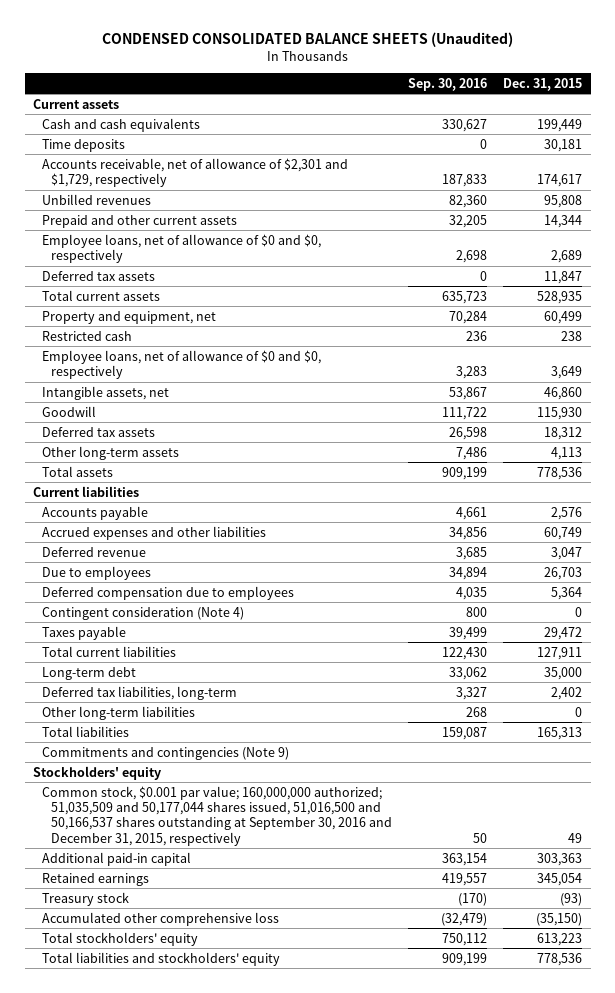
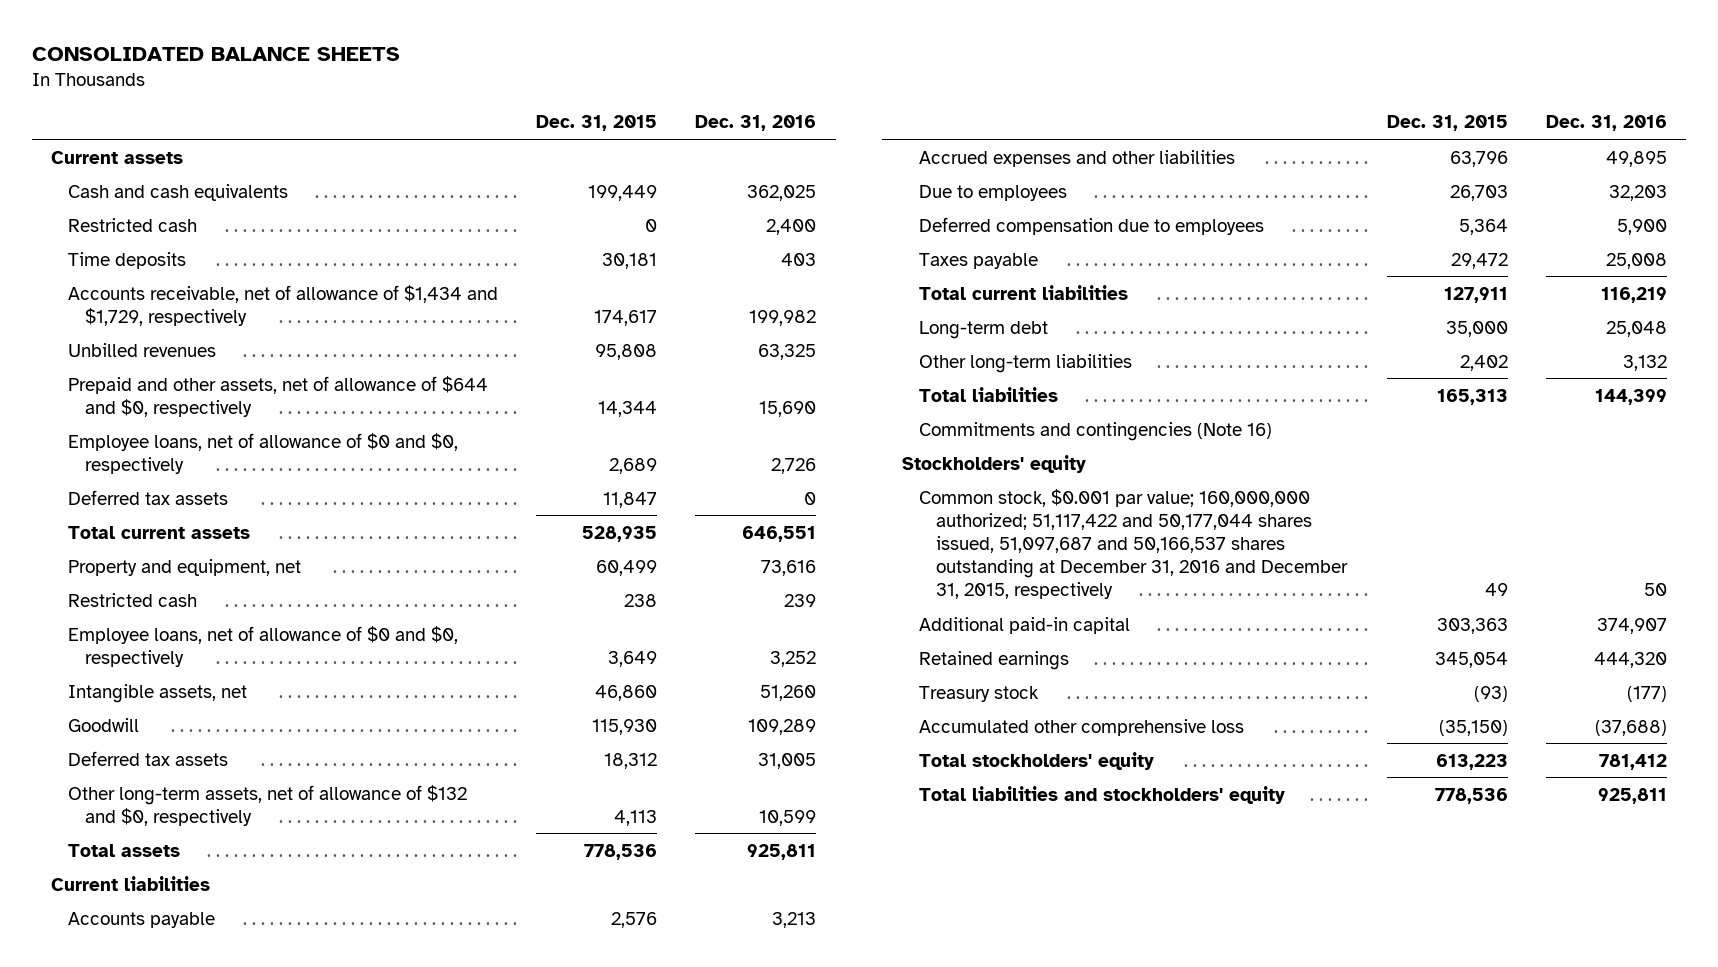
[101,31,513,47] CONDENSED CONSOLIDATED BALANCE SHEETS (Unaudited) -> [31,46,400,61] CONSOLIDATED BALANCE SHEETS
[408,77,488,91] Sep. 30, 2016 -> none
none -> [695,115,817,132] Dec. 31, 2016
none -> [67,217,197,232] Restricted cash
[41,157,348,187] Accounts receivable, net of allowance of $2,301 and $1,729, respectively -> [67,284,498,326] Accounts receivable, net of allowance of $1,434 and $1,729, respectively
[41,214,237,228] Prepaid and other current assets -> [67,375,488,417] Prepaid and other assets, net of allowance of $644 and $0, respectively
[41,445,179,460] Other long-term assets -> [67,784,467,826] Other long-term assets, net of allowance of $132 and $0, respectively
[41,546,146,557] Deferred revenue -> none
[544,526,583,540] 60,749 -> [1449,150,1508,167] 63,796
[41,606,244,620] Contingent consideration (Note 4) -> none
[41,685,237,700] Deferred tax liabilities, long-term -> none
[575,706,583,717] 0 -> [1459,354,1508,371] 2,402
[41,746,289,760] Commitments and contingencies (Note 9) -> [918,421,1272,441] Commitments and contingencies (Note 16)
[41,785,392,846] Common stock, $0.001 par value; 160,000,000 authorized; 51,035,509 and 50,177,044 shares issued, 51,016,500 and 50,166,537 shares outstanding at September 30, 2016 and December 31, 2015, respectively -> [918,488,1348,599] Common stock, $0.001 par value; 160,000,000 authorized; 51,117,422 and 50,177,044 shares issued, 51,097,687 and 50,166,537 shares outstanding at December 31, 2016 and December 31, 2015, respectively

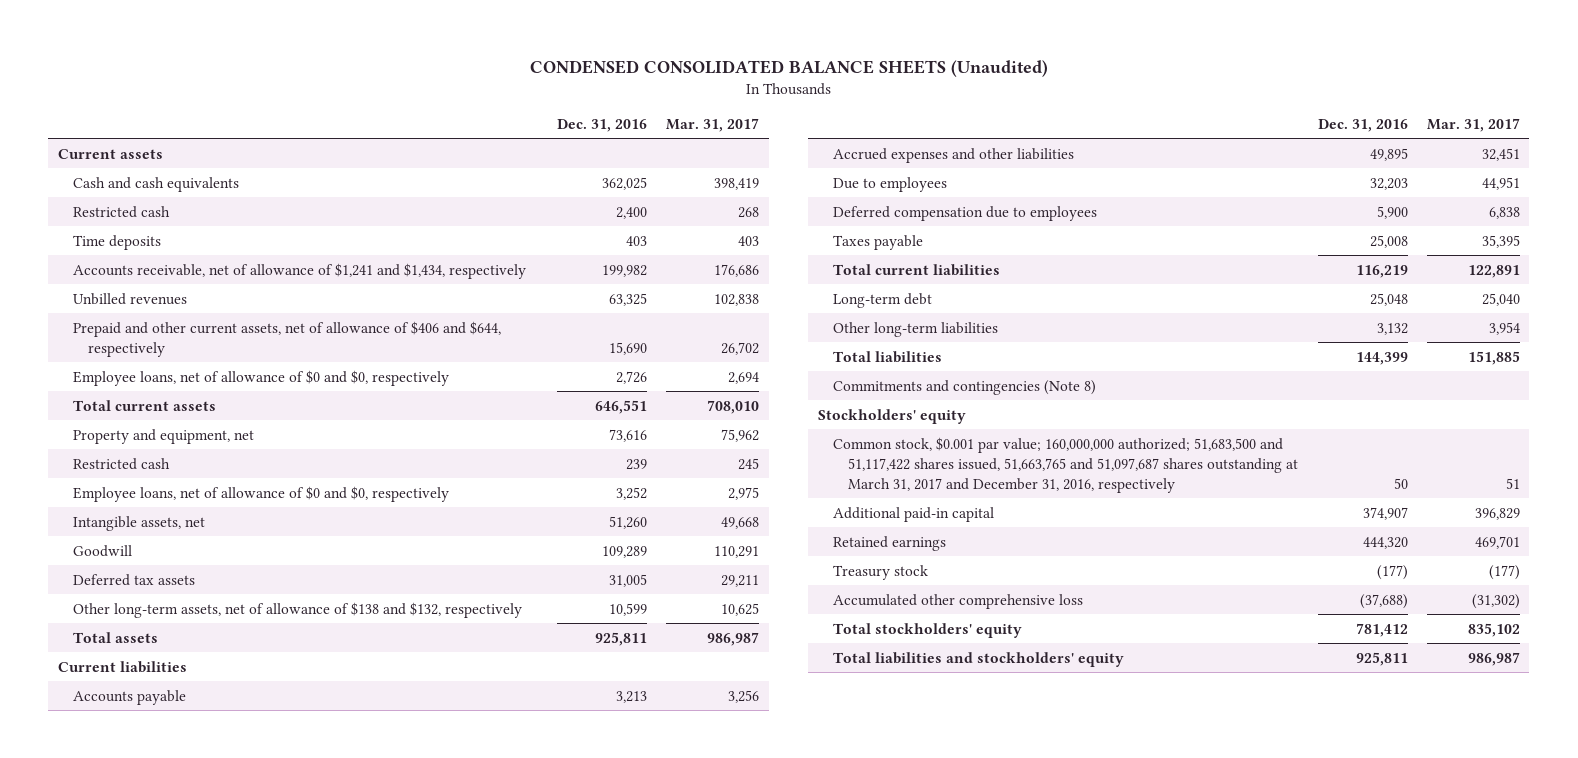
[31,46,400,61] CONSOLIDATED BALANCE SHEETS -> [529,59,1048,77] CONDENSED CONSOLIDATED BALANCE SHEETS (Unaudited)
[536,115,658,132] Dec. 31, 2015 -> none
none -> [666,118,760,133] Mar. 31, 2017
[67,284,498,326] Accounts receivable, net of allowance of $1,434 and $1,729, respectively -> [72,262,526,279] Accounts receivable, net of allowance of $1,241 and $1,434, respectively
[67,375,488,417] Prepaid and other assets, net of allowance of $644 and $0, respectively -> [72,320,501,357] Prepaid and other current assets, net of allowance of $406 and $644, respectively
[67,489,228,505] Deferred tax assets -> none
[67,784,467,826] Other long-term assets, net of allowance of $132 and $0, respectively -> [72,601,522,618] Other long-term assets, net of allowance of $138 and $132, respectively
[918,421,1272,441] Commitments and contingencies (Note 16) -> [833,379,1097,395] Commitments and contingencies (Note 8)
[918,488,1348,599] Common stock, $0.001 par value; 160,000,000 authorized; 51,117,422 and 50,177,044 shares issued, 51,097,687 and 50,166,537 shares outstanding at December 31, 2016 and December 31, 2015, respectively -> [833,436,1299,494] Common stock, $0.001 par value; 160,000,000 authorized; 51,683,500 and 51,117,422 shares issued, 51,663,765 and 51,097,687 shares outstanding at March 31, 2017 and December 31, 2016, respectively

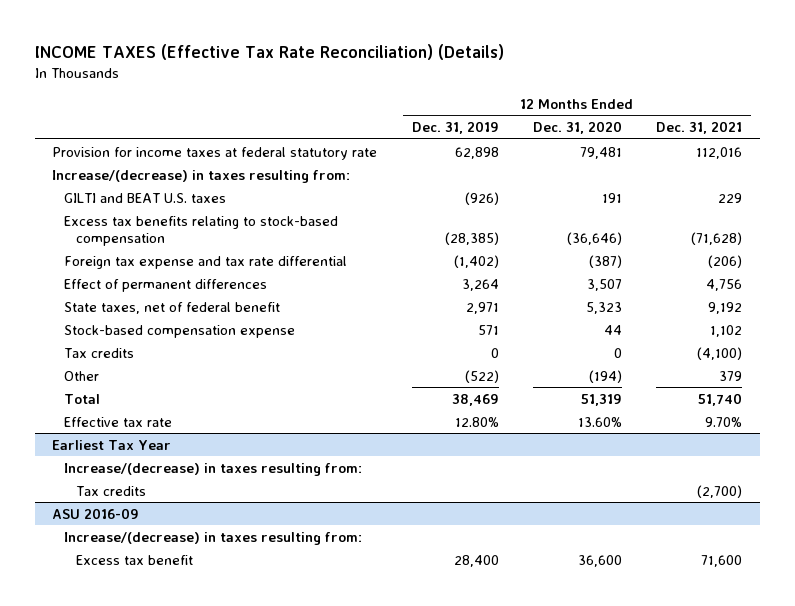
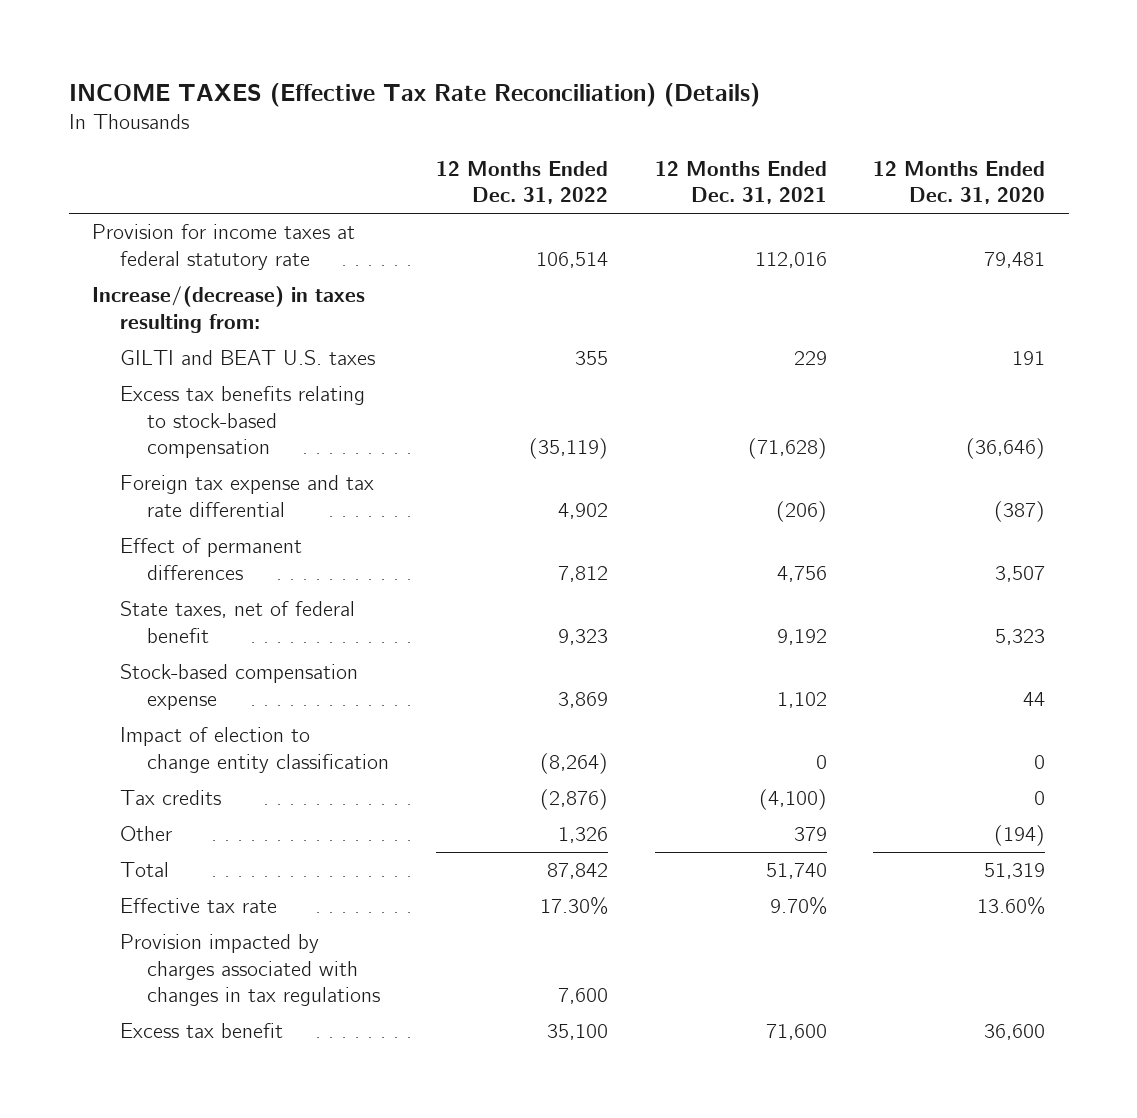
[411,121,499,135] Dec. 31, 2019 -> none
none -> [435,160,608,205] 12 Months Ended Dec. 31, 2022
none -> [119,727,390,773] Impact of election to change entity classification
[52,439,172,450] Earliest Tax Year -> none
[64,462,363,476] Increase/(decrease) in taxes resulting from: -> none
[76,485,147,496] Tax credits -> none
[52,507,140,519] ASU 2016-09 -> none
[64,531,363,545] Increase/(decrease) in taxes resulting from: -> none
none -> [119,934,381,1007] Provision impacted by charges associated with changes in tax regulations

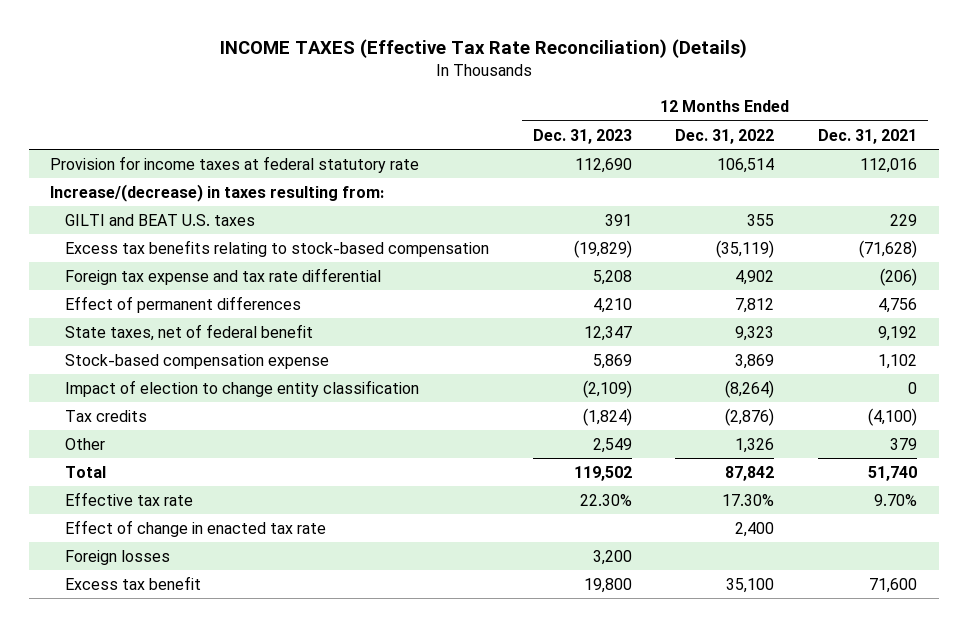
[873,160,1046,205] 12 Months Ended Dec. 31, 2020 -> none
none -> [532,128,632,144] Dec. 31, 2023
[119,934,381,1007] Provision impacted by charges associated with changes in tax regulations -> none
none -> [65,519,327,537] Effect of change in enacted tax rate
none -> [65,549,171,565] Foreign losses

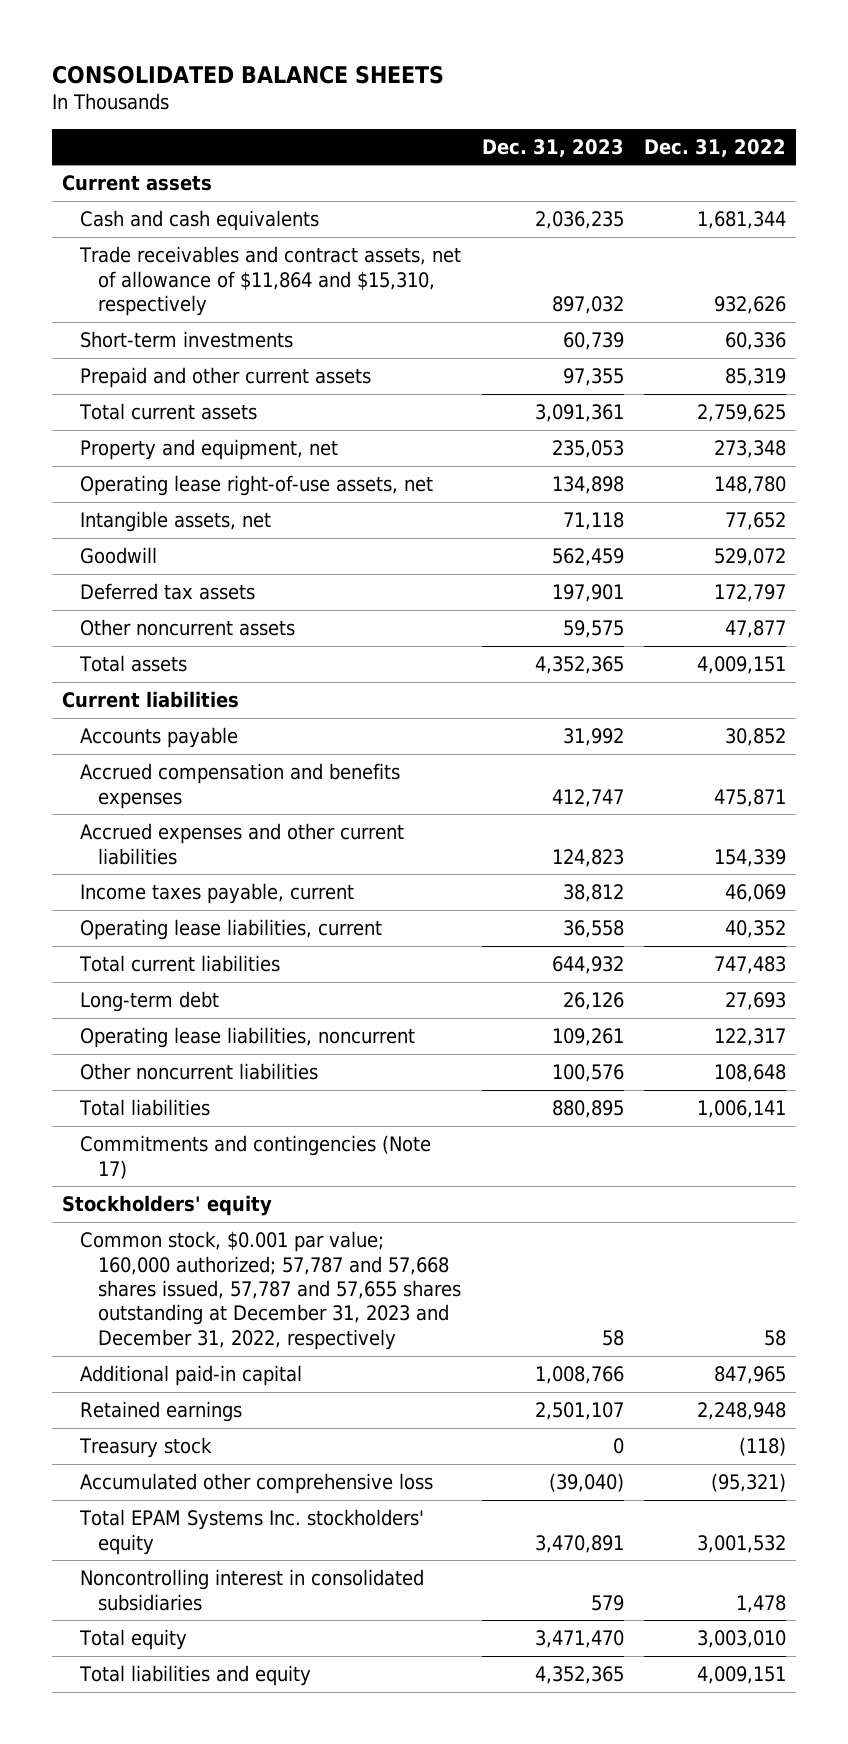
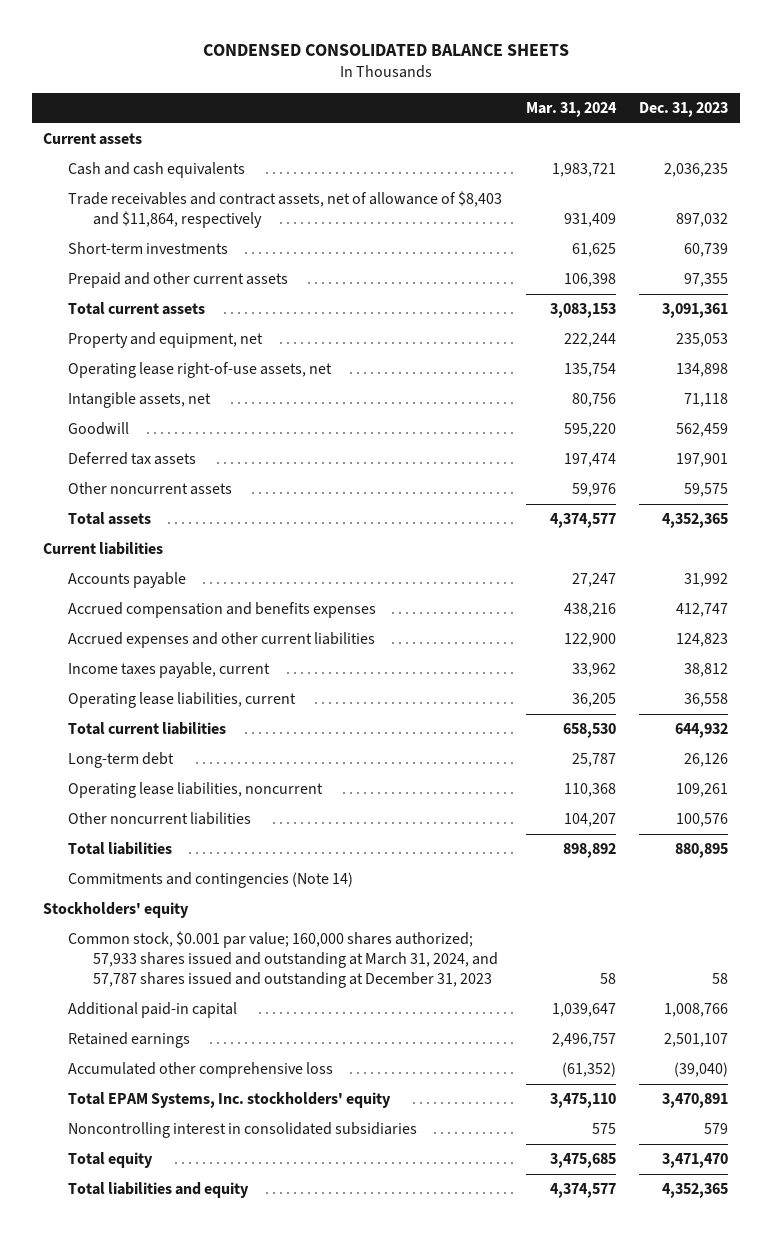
[52,64,445,84] CONSOLIDATED BALANCE SHEETS -> [202,43,569,56] CONDENSED CONSOLIDATED BALANCE SHEETS
[643,138,786,157] Dec. 31, 2022 -> none
none -> [525,101,617,117] Mar. 31, 2024
[79,246,462,317] Trade receivables and contract assets, net of allowance of $11,864 and $15,310, respectively -> [67,191,502,229] Trade receivables and contract assets, net of allowance of $8,403 and $11,864, respectively
[80,1135,432,1179] Commitments and contingencies (Note 17) -> [67,872,353,889] Commitments and contingencies (Note 14)
[80,1231,462,1350] Common stock, $0.001 par value; 160,000 authorized; 57,787 and 57,668 shares issued, 57,787 and 57,655 shares outstanding at December 31, 2023 and December 31, 2022, respectively -> [67,931,498,989] Common stock, $0.001 par value; 160,000 shares authorized; 57,933 shares issued and outstanding at March 31, 2024, and 57,787 shares issued and outstanding at December 31, 2023
[79,1437,213,1459] Treasury stock -> none
[79,1509,425,1555] Total EPAM Systems Inc. stockholders' equity -> [67,1092,391,1109] Total EPAM Systems, Inc. stockholders' equity

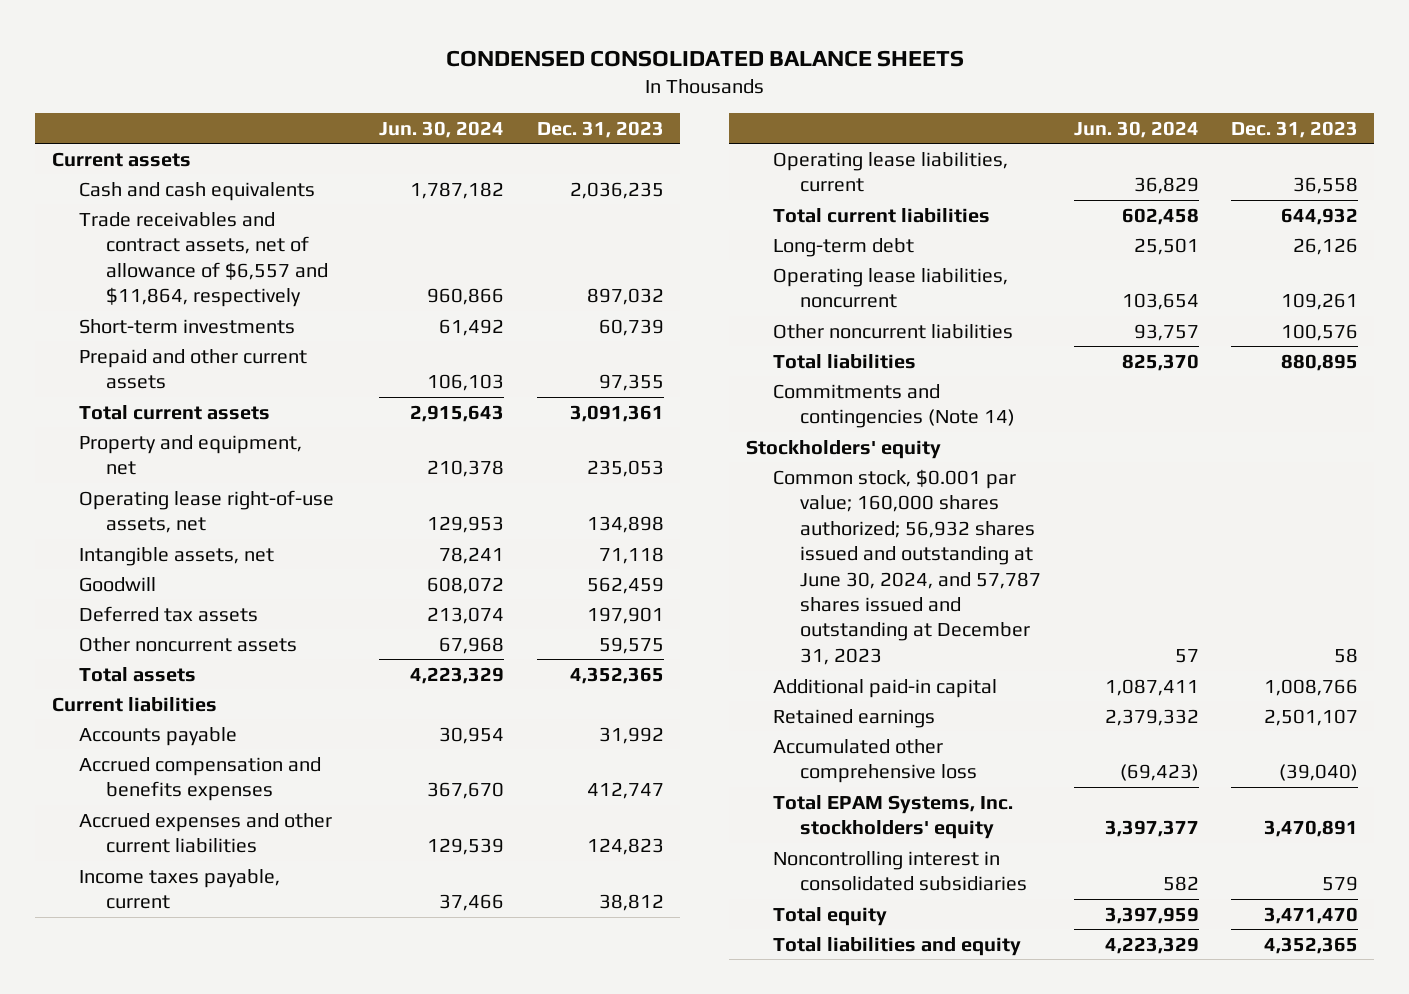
[525,101,617,117] Mar. 31, 2024 -> none
none -> [379,120,505,138] Jun. 30, 2024
[67,191,502,229] Trade receivables and contract assets, net of allowance of $8,403 and $11,864, respectively -> [78,211,329,308] Trade receivables and contract assets, net of allowance of $6,557 and $11,864, respectively
[67,931,498,989] Common stock, $0.001 par value; 160,000 shares authorized; 57,933 shares issued and outstanding at March 31, 2024, and 57,787 shares issued and outstanding at December 31, 2023 -> [772,468,1042,665] Common stock, $0.001 par value; 160,000 shares authorized; 56,932 shares issued and outstanding at June 30, 2024, and 57,787 shares issued and outstanding at December 31, 2023

